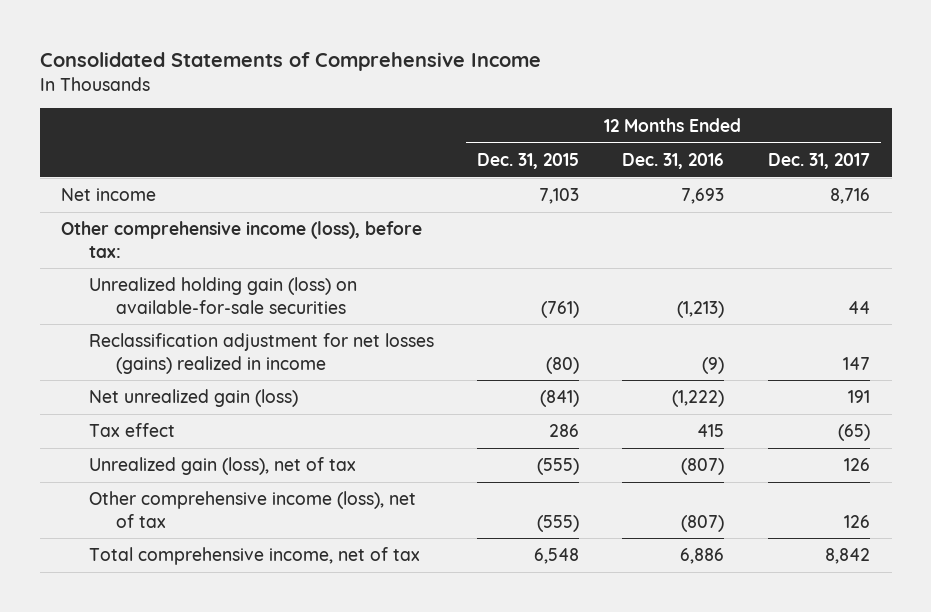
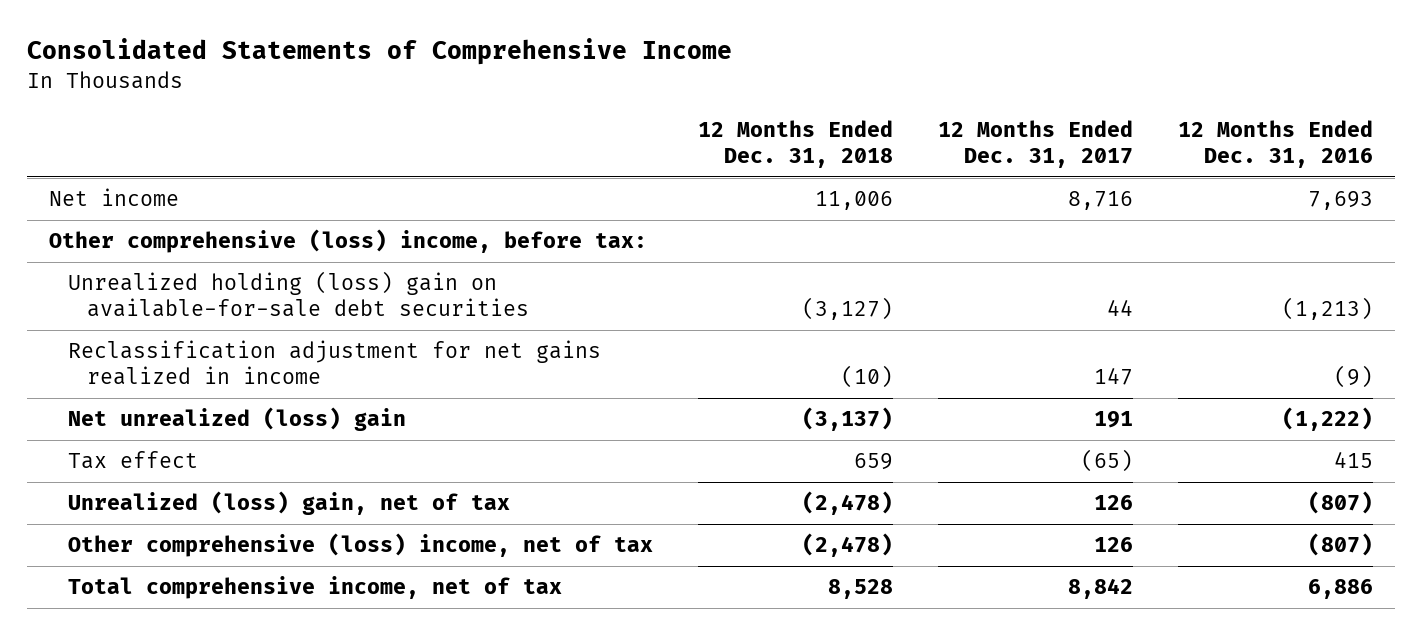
[477,153,580,170] Dec. 31, 2015 -> none
none -> [698,120,894,169] 12 Months Ended Dec. 31, 2018
[61,221,423,258] Other comprehensive income (loss), before tax: -> [49,229,648,254] Other comprehensive (loss) income, before tax:
[88,277,357,314] Unrealized holding gain (loss) on available-for-sale securities -> [68,271,530,318] Unrealized holding (loss) gain on available-for-sale debt securities
[88,333,434,374] Reclassification adjustment for net losses (gains) realized in income -> [68,340,602,386] Reclassification adjustment for net gains realized in income
[88,389,298,408] Net unrealized gain (loss) -> [68,407,407,432] Net unrealized (loss) gain
[88,457,356,476] Unrealized gain (loss), net of tax -> [68,491,511,516] Unrealized (loss) gain, net of tax
[88,491,416,528] Other comprehensive income (loss), net of tax -> [68,533,654,558] Other comprehensive (loss) income, net of tax

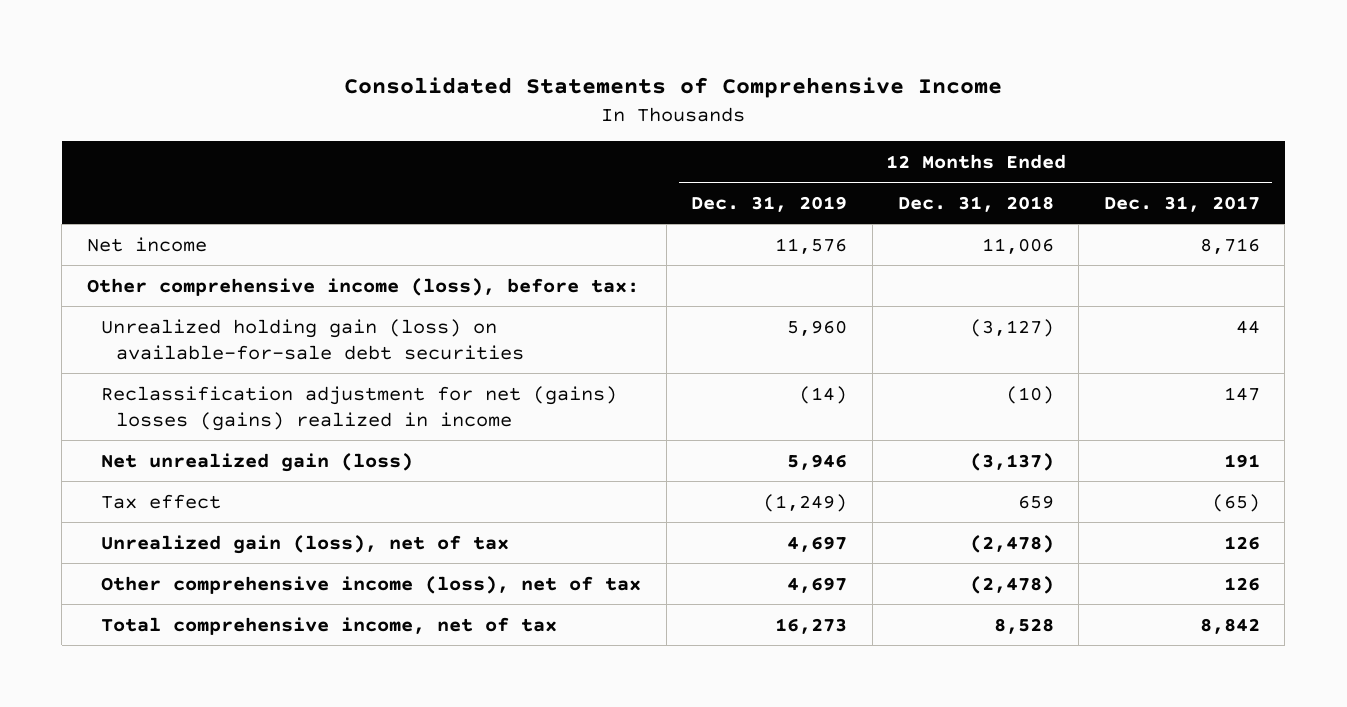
[1177,120,1373,169] 12 Months Ended Dec. 31, 2016 -> none
none -> [691,195,848,212] Dec. 31, 2019
[49,229,648,254] Other comprehensive (loss) income, before tax: -> [86,277,639,296] Other comprehensive income (loss), before tax:
[68,271,530,318] Unrealized holding (loss) gain on available-for-sale debt securities -> [101,318,524,360] Unrealized holding gain (loss) on available-for-sale debt securities
[68,340,602,386] Reclassification adjustment for net gains realized in income -> [101,385,618,431] Reclassification adjustment for net (gains) losses (gains) realized in income
[68,407,407,432] Net unrealized (loss) gain -> [101,452,414,472] Net unrealized gain (loss)
[68,491,511,516] Unrealized (loss) gain, net of tax -> [101,534,510,554] Unrealized gain (loss), net of tax
[68,533,654,558] Other comprehensive (loss) income, net of tax -> [101,575,642,594] Other comprehensive income (loss), net of tax

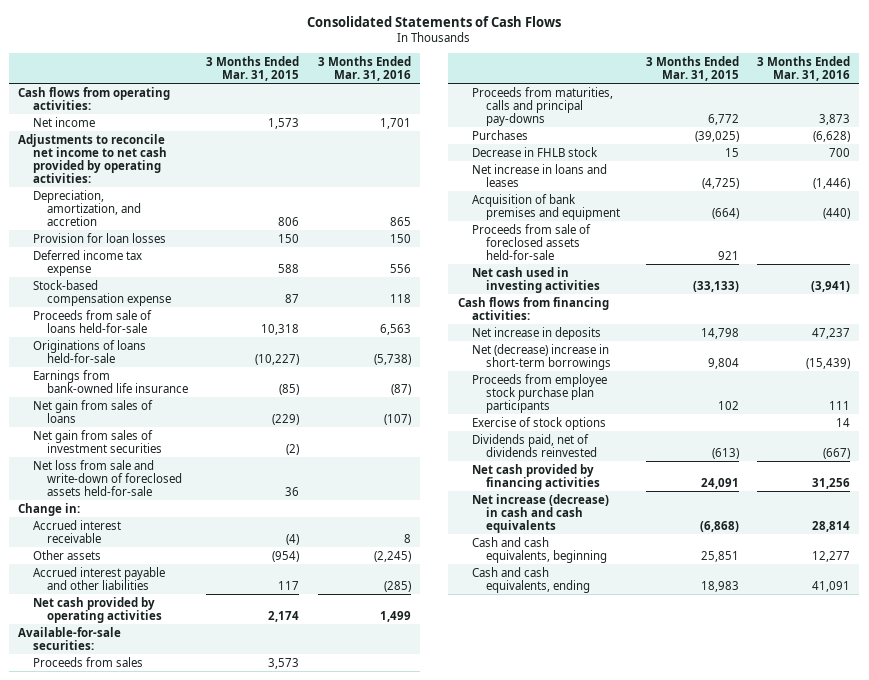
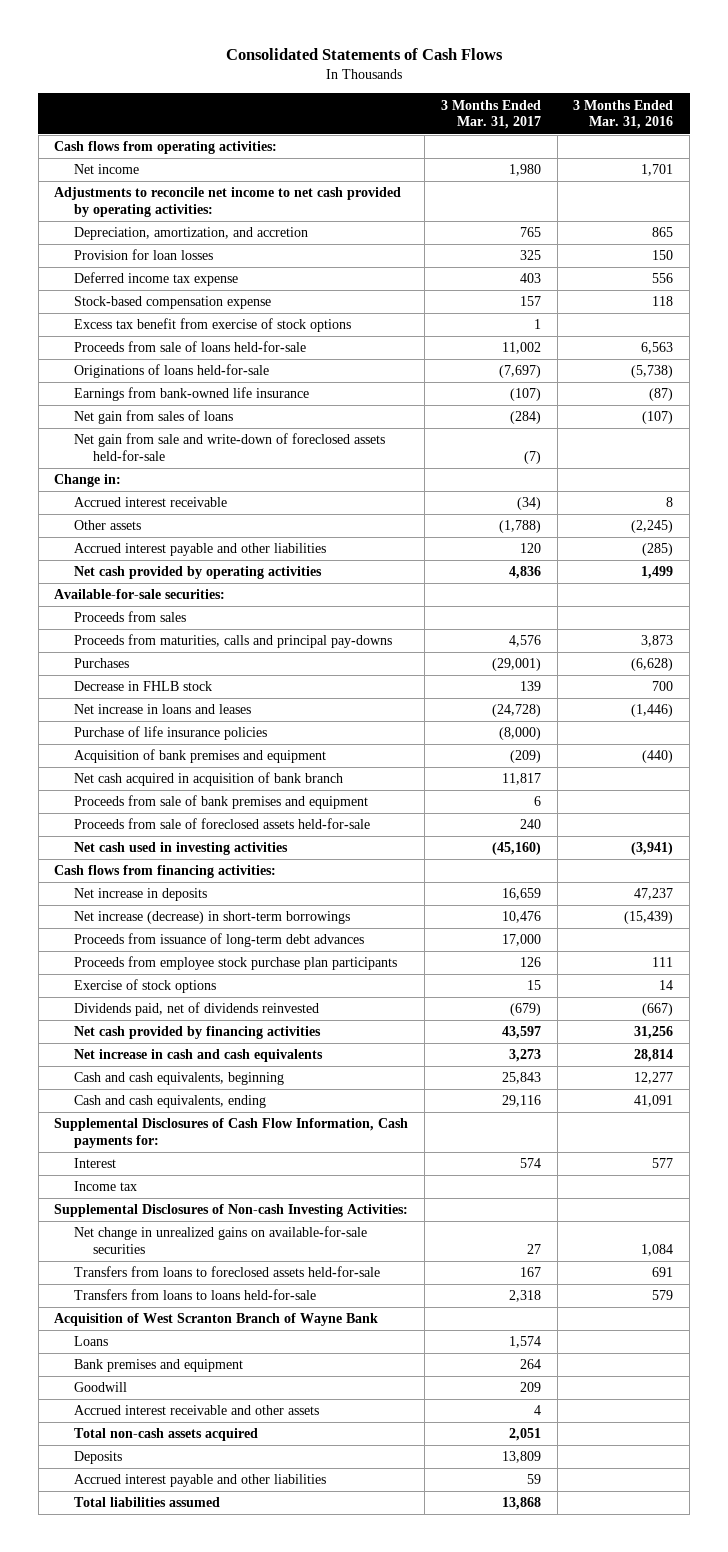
[206,55,300,81] 3 Months Ended Mar. 31, 2015 -> none
none -> [440,99,541,130] 3 Months Ended Mar. 31, 2017
none -> [73,318,351,333] Excess tax benefit from exercise of stock options
[32,429,163,453] Net gain from sales of investment securities -> none
[32,459,183,496] Net loss from sale and write-down of foreclosed assets held-for-sale -> [73,433,385,461] Net gain from sale and write-down of foreclosed assets held-for-sale
none -> [73,726,267,741] Purchase of life insurance policies
none -> [73,772,343,787] Net cash acquired in acquisition of bank branch
none -> [73,795,368,810] Proceeds from sale of bank premises and equipment
[471,343,612,370] Net (decrease) increase in short-term borrowings -> [73,911,350,925] Net increase (decrease) in short-term borrowings
none -> [73,933,364,948] Proceeds from issuance of long-term debt advances
[471,493,609,533] Net increase (decrease) in cash and cash equivalents -> [73,1049,323,1063] Net increase in cash and cash equivalents
none -> [54,1118,409,1148] Supplemental Disclosures of Cash Flow Information, Cash payments for:
none -> [73,1158,116,1169] Interest
none -> [73,1181,137,1192] Income tax
none -> [54,1204,409,1218] Supplemental Disclosures of Non-cash Investing Activities:
none -> [73,1226,367,1254] Net change in unrealized gains on available-for-sale securities
none -> [73,1266,380,1278] Transfers from loans to foreclosed assets held-for-sale
none -> [73,1289,316,1301] Transfers from loans to loans held-for-sale
none -> [54,1313,379,1327] Acquisition of West Scranton Branch of Wayne Bank
none -> [73,1336,108,1347] Loans
none -> [73,1359,243,1373] Bank premises and equipment
none -> [73,1382,127,1393] Goodwill
none -> [73,1405,319,1416] Accrued interest receivable and other assets
none -> [73,1428,258,1442] Total non-cash assets acquired
none -> [73,1451,122,1465] Deposits
none -> [73,1474,326,1488] Accrued interest payable and other liabilities
none -> [73,1497,220,1508] Total liabilities assumed

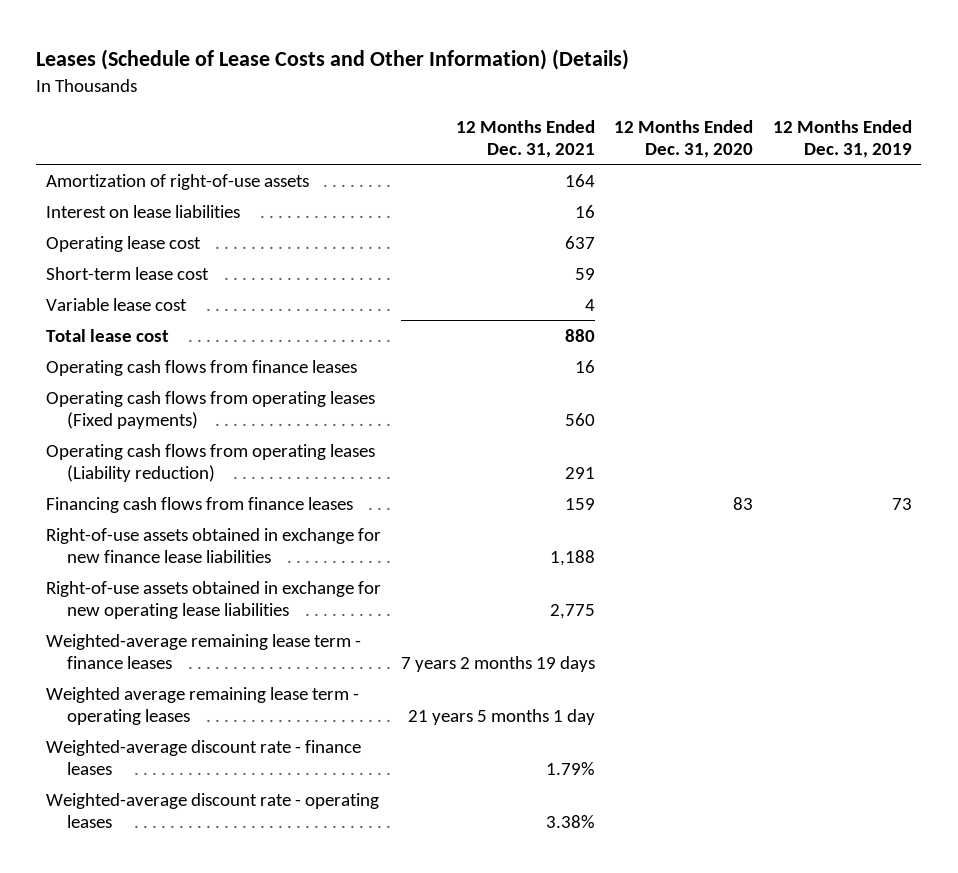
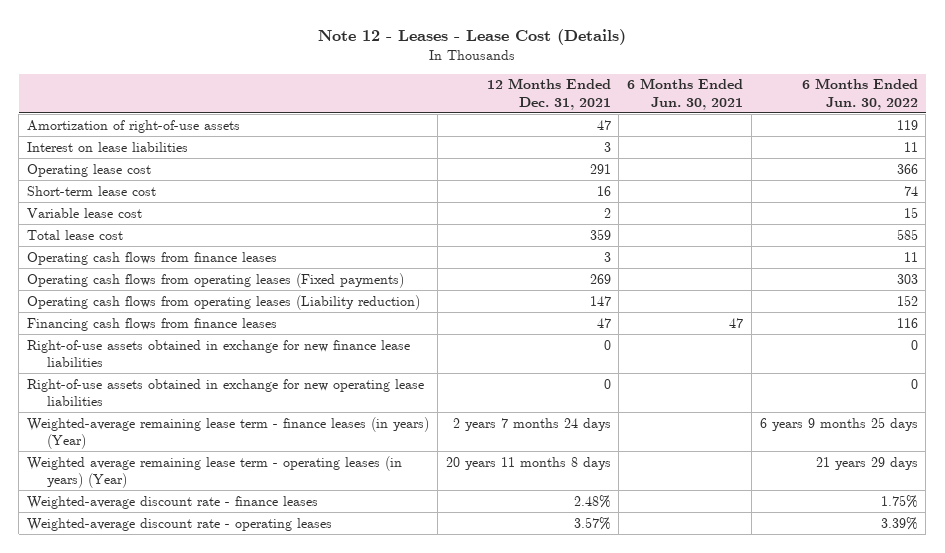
[36,49,630,71] Leases (Schedule of Lease Costs and Other Information) (Details) -> [318,28,627,45] Note 12 - Leases - Lease Cost (Details)
[614,119,754,159] 12 Months Ended Dec. 31, 2020 -> none
[772,119,912,159] 12 Months Ended Dec. 31, 2019 -> none
none -> [627,78,744,110] 6 Months Ended Jun. 30, 2021
none -> [801,78,918,110] 6 Months Ended Jun. 30, 2022
[564,173,595,187] 164 -> [596,119,611,130] 47
[574,204,595,218] 16 -> [603,141,611,152] 3
[564,235,595,249] 637 -> [589,163,611,174] 291
[574,267,595,280] 59 -> [596,185,611,196] 16
[584,298,595,311] 4 -> [603,207,611,218] 2
[564,328,595,342] 880 -> [589,228,611,240] 359
[574,359,595,373] 16 -> [603,251,611,262] 3
[564,412,595,426] 560 -> [589,273,611,284] 269
[564,466,595,479] 291 -> [589,295,611,306] 147
[564,497,595,510] 159 -> [596,317,611,328] 47
[549,549,595,566] 1,188 -> [603,339,611,350] 0
[549,603,595,619] 2,775 -> [603,378,611,389] 0
[46,633,362,669] Weighted-average remaining lease term - finance leases -> [27,416,430,450] Weighted-average remaining lease term - finance leases (in years) (Year)
[400,655,595,672] 7 years 2 months 19 days -> [452,417,611,431] 2 years 7 months 24 days
[46,686,360,725] Weighted average remaining lease term - operating leases -> [27,455,403,489] Weighted average remaining lease term - operating leases (in years) (Year)
[407,708,595,725] 21 years 5 months 1 day -> [445,456,611,470] 20 years 11 months 8 days
[545,761,595,775] 1.79% -> [573,494,611,508] 2.48%
[545,814,595,828] 3.38% -> [573,516,611,530] 3.57%

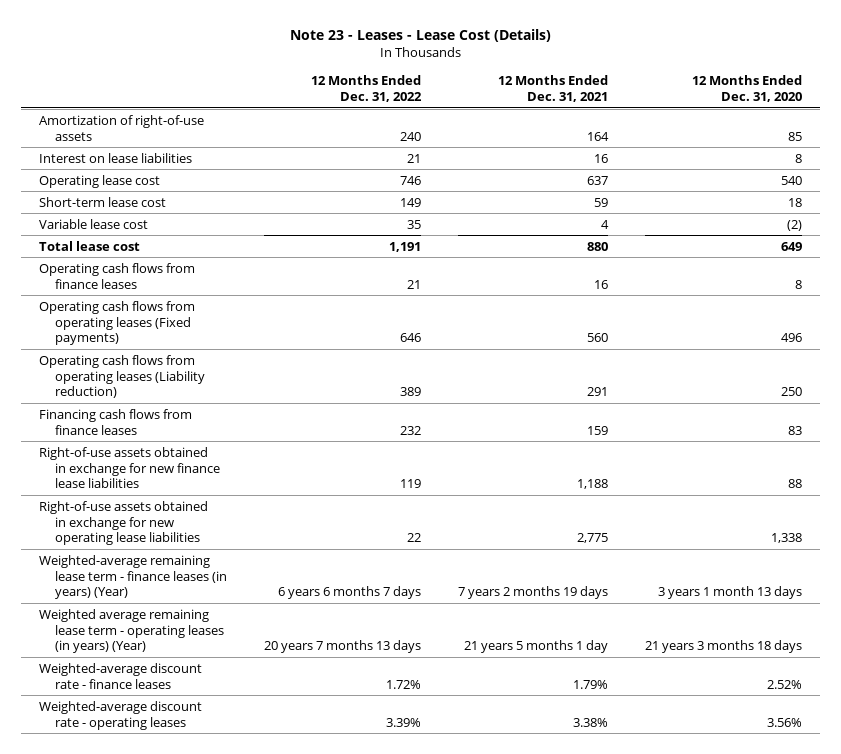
[318,28,627,45] Note 12 - Leases - Lease Cost (Details) -> [289,29,551,43] Note 23 - Leases - Lease Cost (Details)
[627,78,744,110] 6 Months Ended Jun. 30, 2021 -> none
[801,78,918,110] 6 Months Ended Jun. 30, 2022 -> none
none -> [310,74,422,102] 12 Months Ended Dec. 31, 2022
none -> [691,74,802,102] 12 Months Ended Dec. 31, 2020
[596,119,611,130] 47 -> [586,131,609,141] 164
[603,141,611,152] 3 -> [593,153,608,163] 16
[589,163,611,174] 291 -> [586,175,608,185] 637
[596,185,611,196] 16 -> [593,197,608,207] 59
[603,207,611,218] 2 -> [600,219,609,229] 4
[589,228,611,240] 359 -> [586,241,608,251] 880
[603,251,611,262] 3 -> [593,279,608,289] 16
[589,273,611,284] 269 -> [586,333,608,343] 560
[589,295,611,306] 147 -> [586,387,608,397] 291
[596,317,611,328] 47 -> [586,425,608,435] 159
[603,339,611,350] 0 -> [576,479,608,490] 1,188
[603,378,611,389] 0 -> [576,533,608,544] 2,775
[452,417,611,431] 2 years 7 months 24 days -> [457,586,608,600] 7 years 2 months 19 days
[445,456,611,470] 20 years 11 months 8 days -> [463,640,608,654] 21 years 5 months 1 day
[573,494,611,508] 2.48% -> [572,679,608,689] 1.79%
[573,516,611,530] 3.57% -> [572,717,608,727] 3.38%

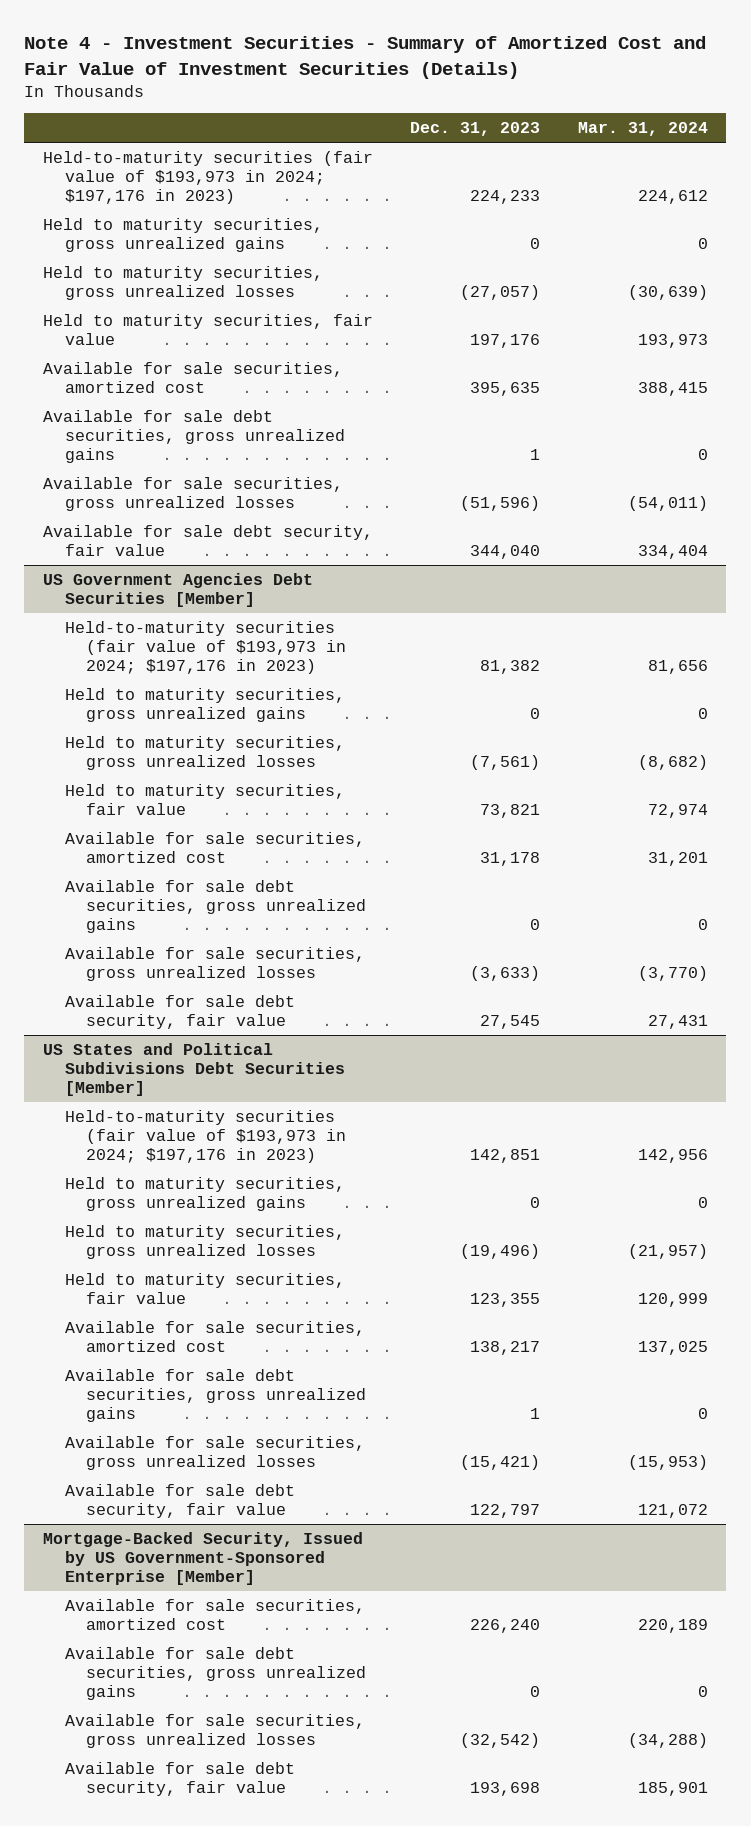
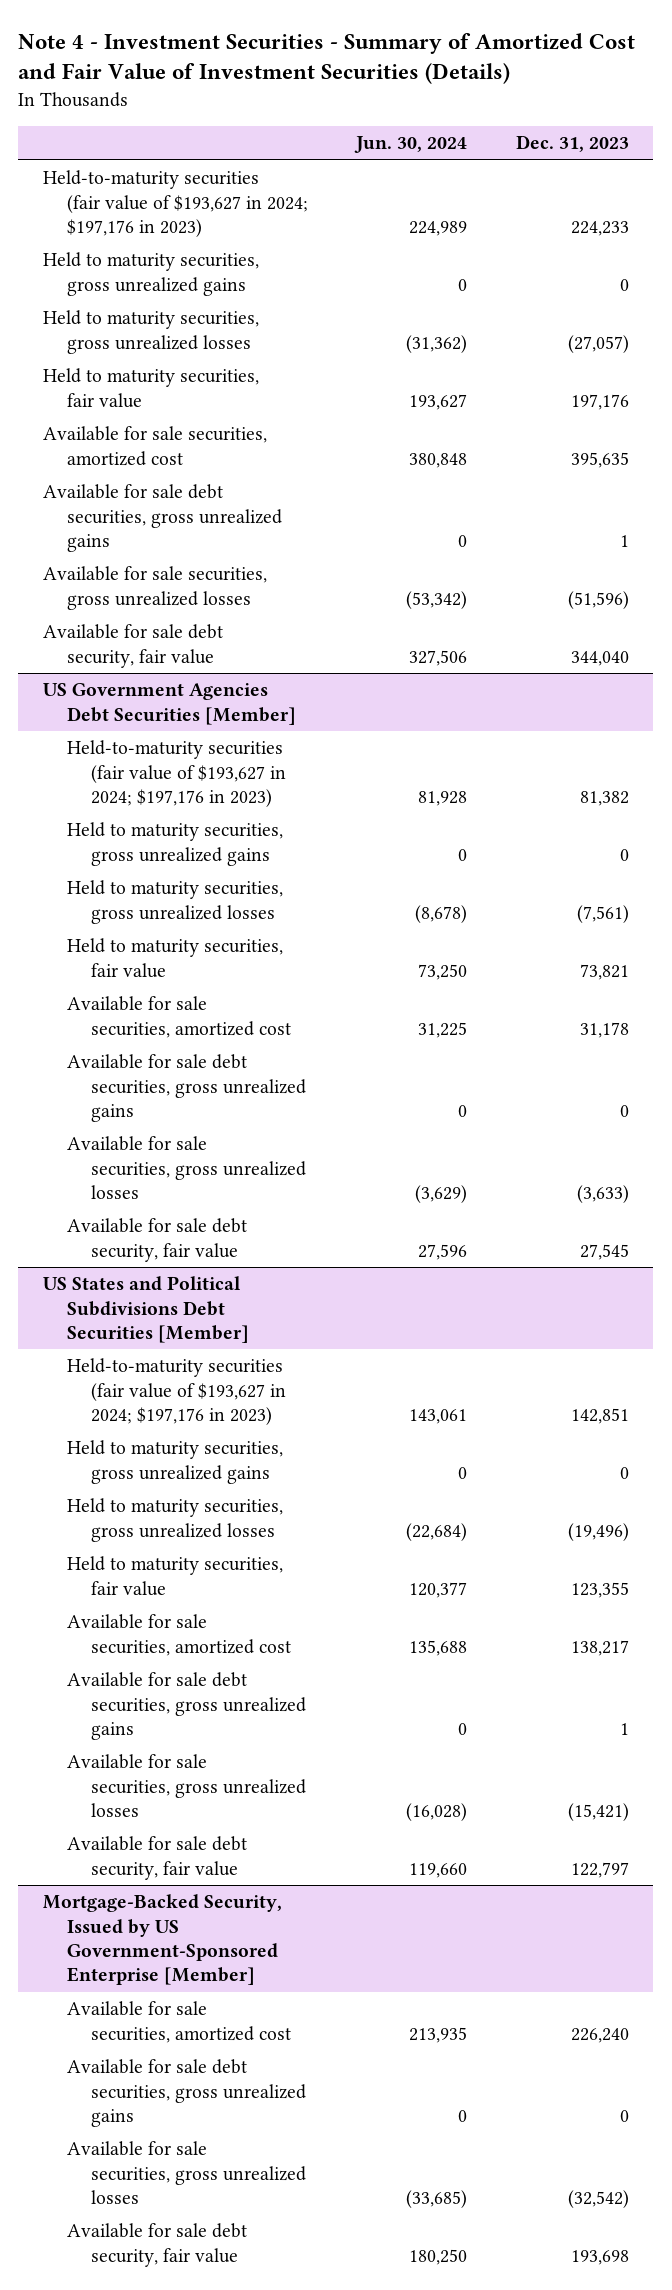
[577,122,708,137] Mar. 31, 2024 -> none
none -> [354,136,468,154] Jun. 30, 2024
[42,150,373,205] Held-to-maturity securities (fair value of $193,973 in 2024; $197,176 in 2023) -> [42,170,308,237] Held-to-maturity securities (fair value of $193,627 in 2024; $197,176 in 2023)
[64,620,347,675] Held-to-maturity securities (fair value of $193,973 in 2024; $197,176 in 2023) -> [66,740,286,807] Held-to-maturity securities (fair value of $193,627 in 2024; $197,176 in 2023)
[64,1109,347,1164] Held-to-maturity securities (fair value of $193,973 in 2024; $197,176 in 2023) -> [66,1358,286,1425] Held-to-maturity securities (fair value of $193,627 in 2024; $197,176 in 2023)

